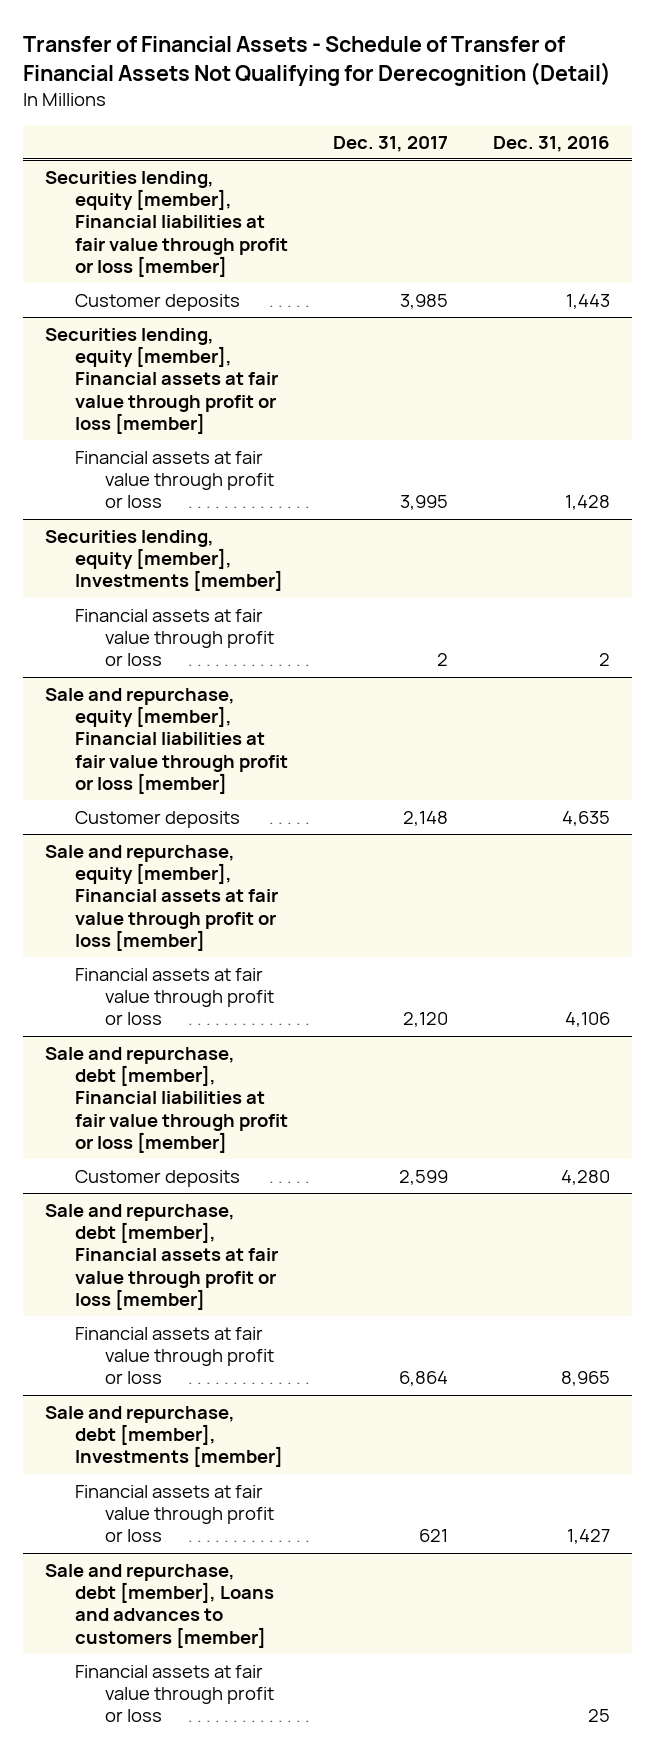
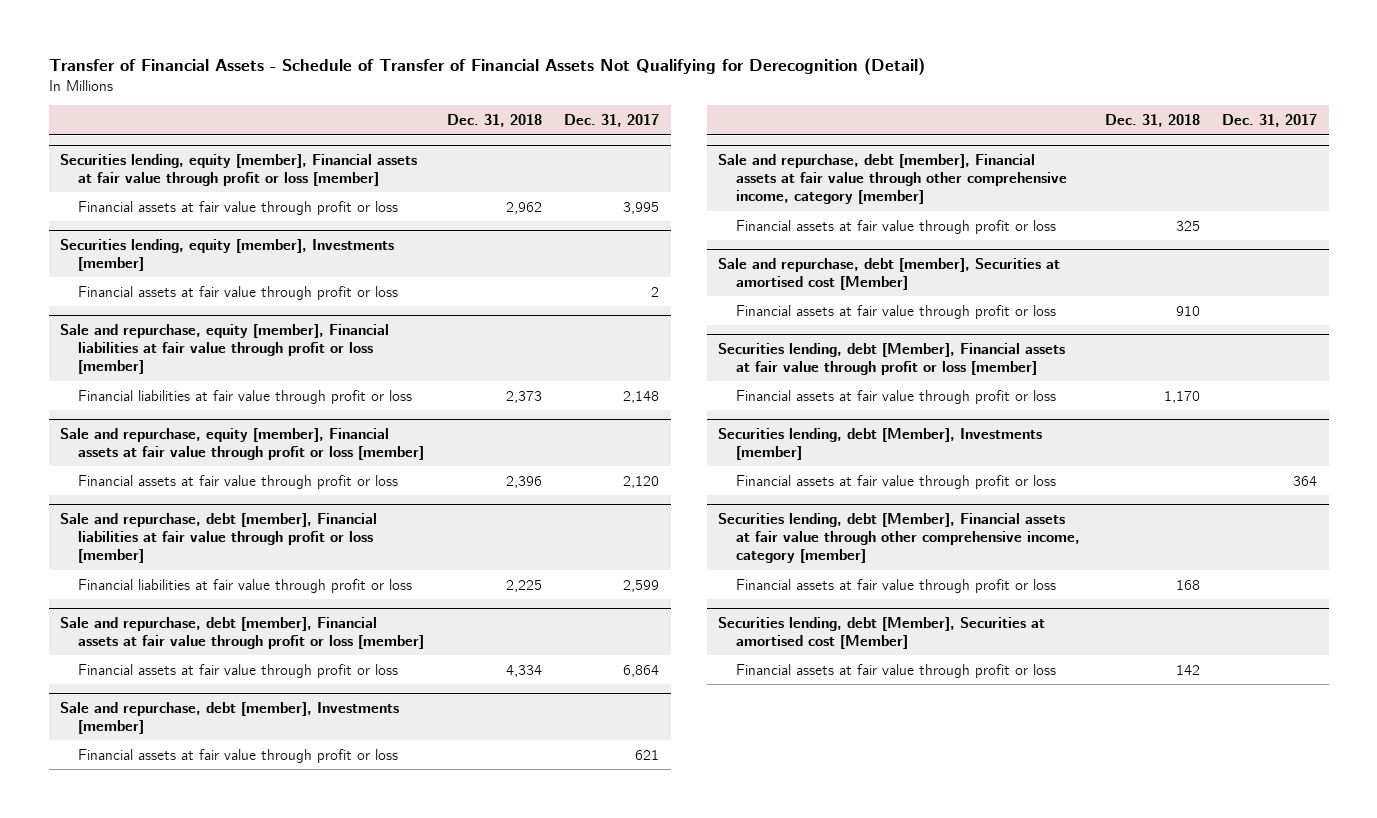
[492,135,610,152] Dec. 31, 2016 -> none
none -> [446,114,542,128] Dec. 31, 2018
[45,170,289,278] Securities lending, equity [member], Financial liabilities at fair value through profit or loss [member] -> none
[75,293,241,311] Customer deposits -> none
[75,810,241,828] Customer deposits -> [77,389,412,404] Financial liabilities at fair value through profit or loss
[75,1169,241,1187] Customer deposits -> [77,578,412,593] Financial liabilities at fair value through profit or loss
[45,1563,275,1648] Sale and repurchase, debt [member], Loans and advances to customers [member] -> none
none -> [718,153,1067,204] Sale and repurchase, debt [member], Financial assets at fair value through other comprehensive income, category [member]
none -> [718,257,1061,290] Sale and repurchase, debt [member], Securities at amortised cost [Member]
none -> [735,304,1056,319] Financial assets at fair value through profit or loss
none -> [718,342,1066,375] Securities lending, debt [Member], Financial assets at fair value through profit or loss [member]
none -> [735,389,1056,404] Financial assets at fair value through profit or loss
none -> [718,427,1043,460] Securities lending, debt [Member], Investments [member]
none -> [735,474,1056,489] Financial assets at fair value through profit or loss
none -> [718,512,1080,563] Securities lending, debt [Member], Financial assets at fair value through other comprehensive income, category [member]
none -> [735,578,1056,593] Financial assets at fair value through profit or loss
none -> [718,616,1046,649] Securities lending, debt [Member], Securities at amortised cost [Member]
none -> [735,663,1056,678] Financial assets at fair value through profit or loss

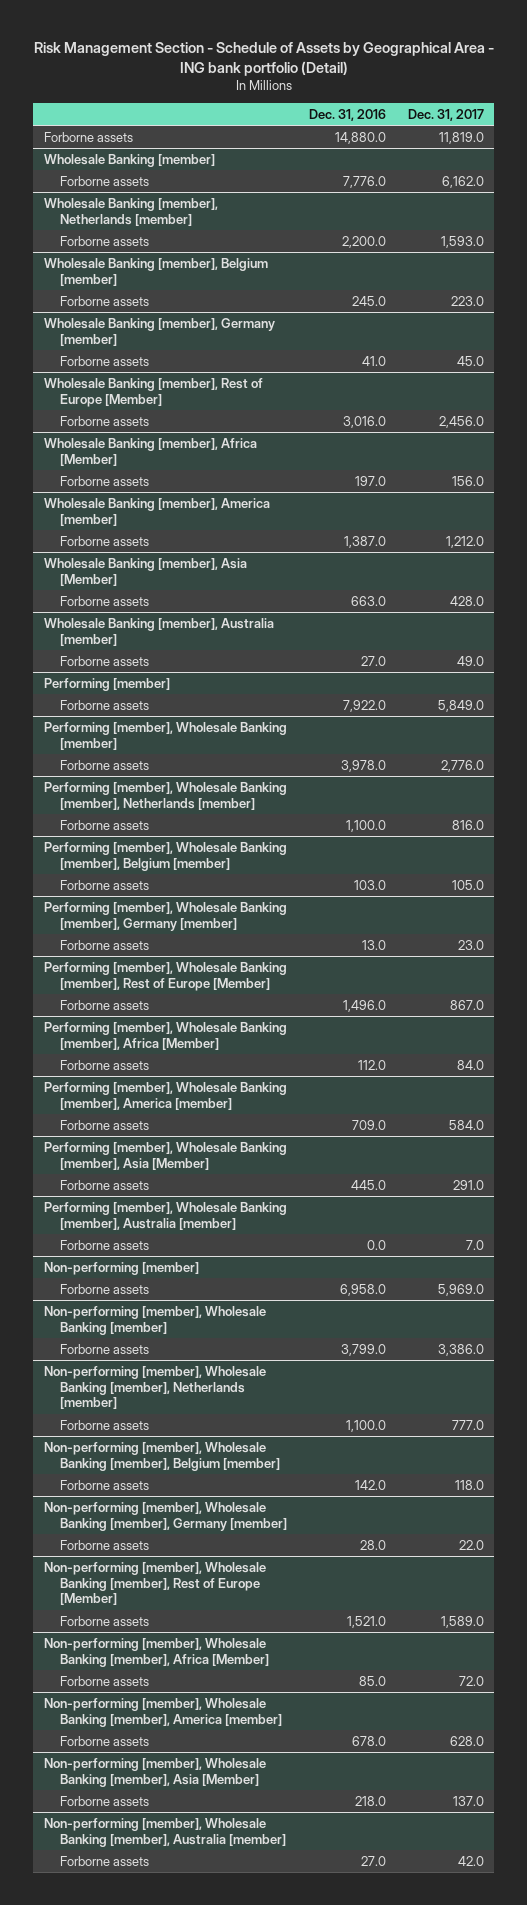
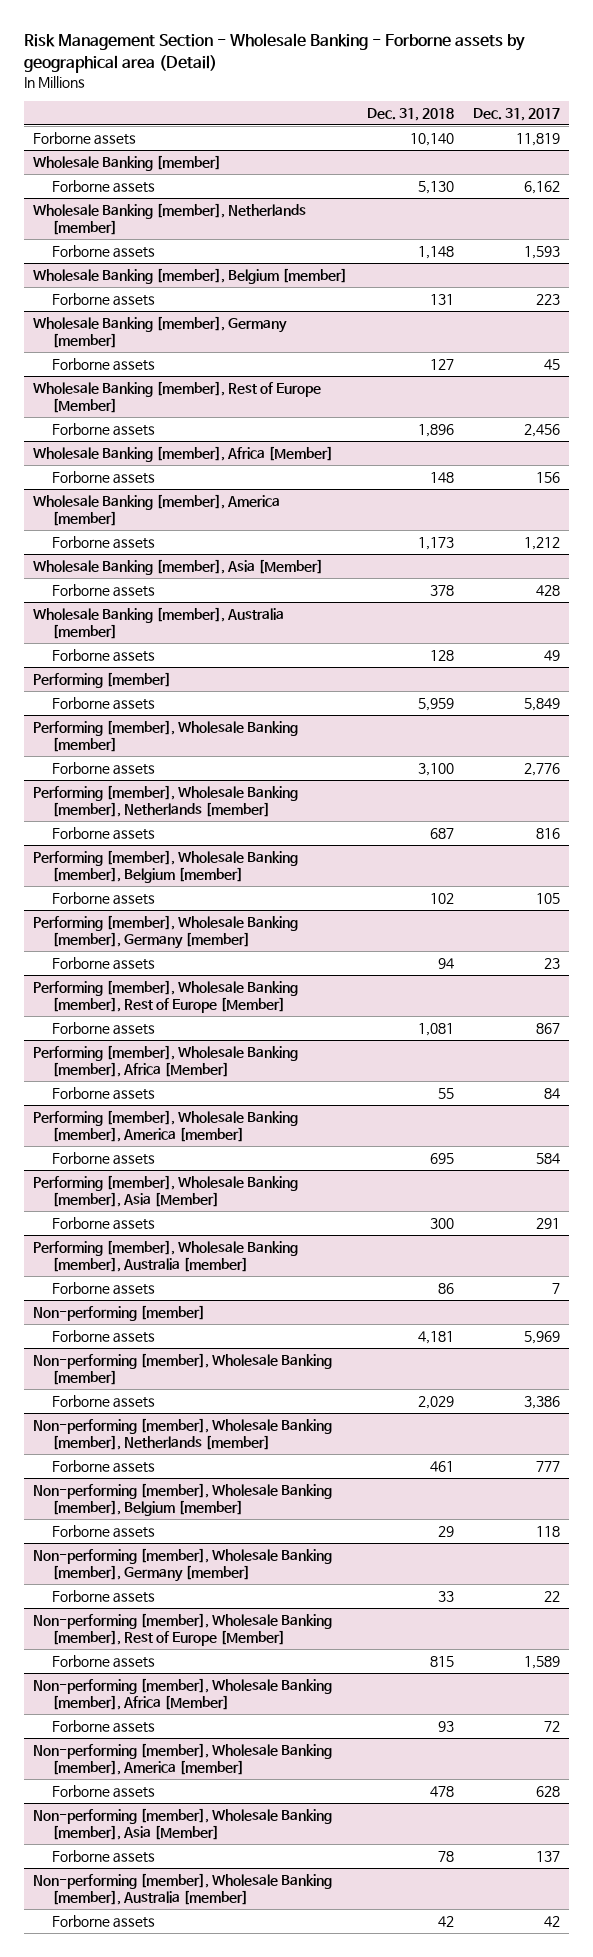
[33,41,494,76] Risk Management Section - Schedule of Assets by Geographical Area - ING bank portfolio (Detail) -> [23,32,525,73] Risk Management Section - Wholesale Banking - Forborne assets by geographical area (Detail)
[309,108,387,121] Dec. 31, 2016 -> none
none -> [366,107,454,121] Dec. 31, 2018
[438,131,484,144] 11,819.0 -> [515,133,560,147] 11,819
[441,175,484,188] 6,162.0 -> [523,181,560,195] 6,162
[440,235,484,248] 1,593.0 -> [523,246,560,260] 1,593
[450,295,484,306] 223.0 -> [535,294,560,306] 223
[456,355,484,366] 45.0 -> [543,359,560,371] 45
[438,415,484,428] 2,456.0 -> [523,424,560,438] 2,456
[451,475,484,486] 156.0 -> [535,472,560,484] 156
[445,535,484,548] 1,212.0 -> [523,537,560,551] 1,212
[449,595,484,606] 428.0 -> [535,585,560,597] 428
[456,655,484,666] 49.0 -> [543,650,560,662] 49
[437,699,484,712] 5,849.0 -> [523,698,560,712] 5,849
[440,759,484,772] 2,776.0 -> [523,763,560,777] 2,776
[451,819,484,830] 816.0 -> [535,828,560,840] 816
[451,879,484,890] 105.0 -> [535,893,560,905] 105
[457,939,484,950] 23.0 -> [543,958,560,970] 23
[449,999,484,1010] 867.0 -> [535,1023,560,1035] 867
[456,1059,484,1070] 84.0 -> [543,1088,560,1100] 84
[448,1119,484,1130] 584.0 -> [535,1153,560,1165] 584
[452,1179,484,1190] 291.0 -> [535,1218,560,1230] 291
[465,1239,484,1250] 7.0 -> [551,1283,560,1295] 7
[437,1283,484,1296] 5,969.0 -> [523,1331,560,1345] 5,969
[437,1343,484,1356] 3,386.0 -> [523,1396,560,1410] 3,386
[451,1419,484,1430] 777.0 -> [535,1461,560,1473] 777
[454,1479,484,1490] 118.0 -> [535,1526,560,1538] 118
[458,1539,484,1550] 22.0 -> [543,1591,560,1603] 22
[440,1615,484,1628] 1,589.0 -> [523,1656,560,1670] 1,589
[458,1675,484,1686] 72.0 -> [543,1721,560,1733] 72
[449,1735,484,1746] 628.0 -> [535,1786,560,1798] 628
[452,1795,484,1806] 137.0 -> [535,1851,560,1863] 137
[457,1855,484,1866] 42.0 -> [543,1916,560,1928] 42

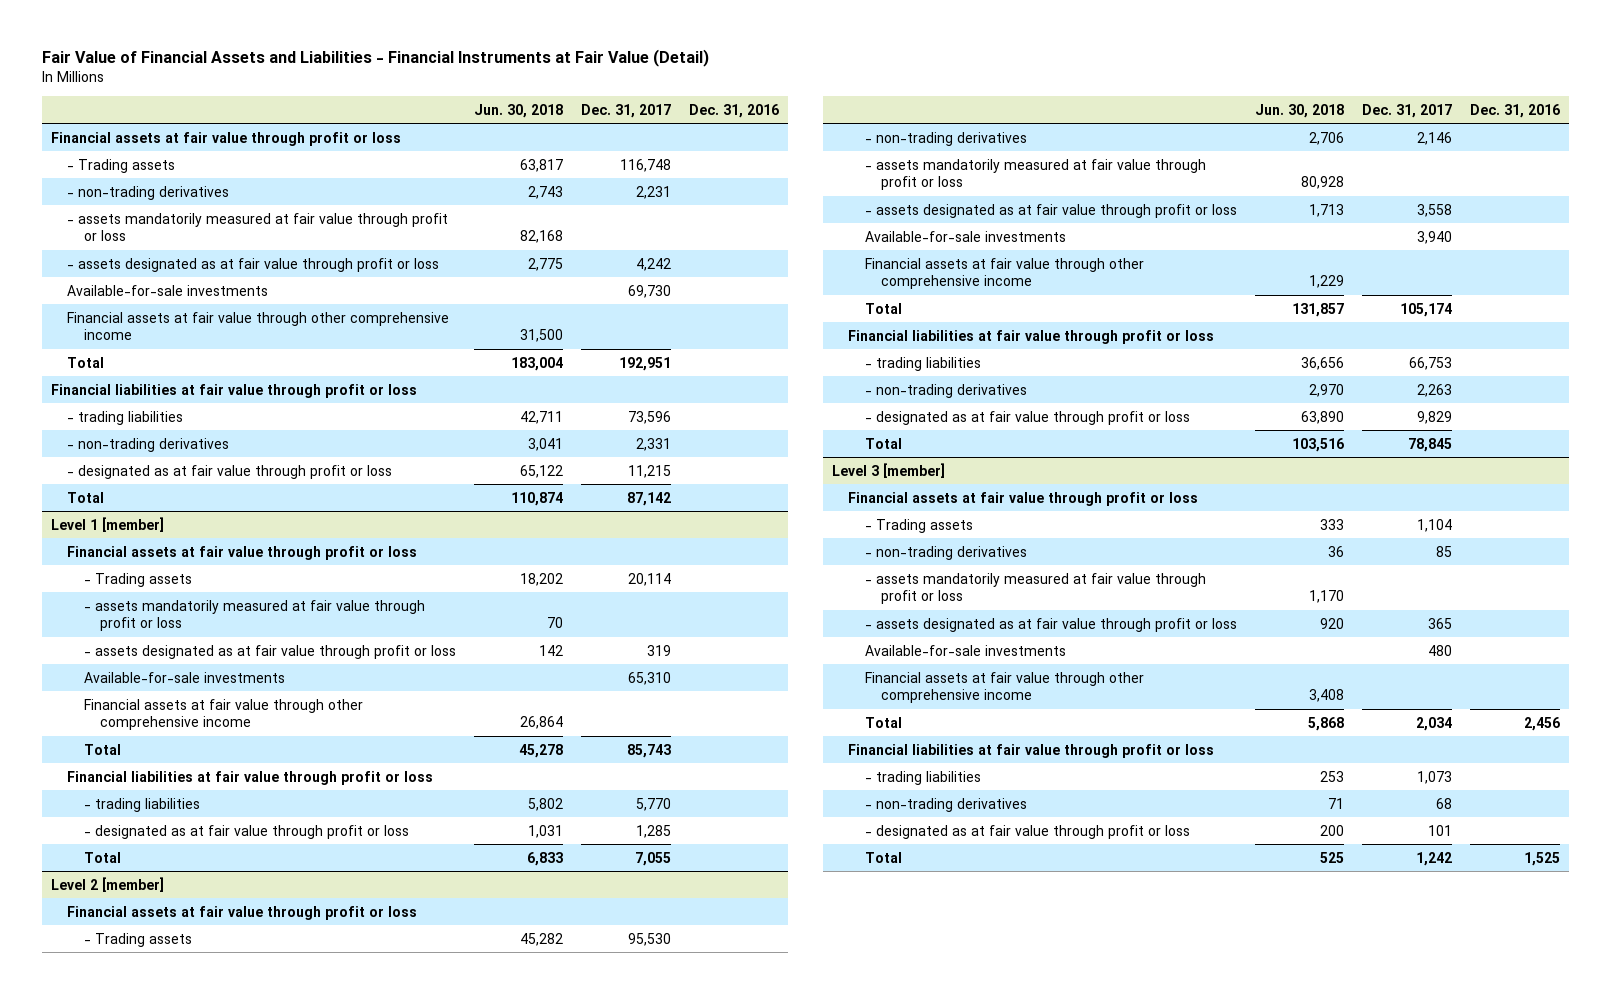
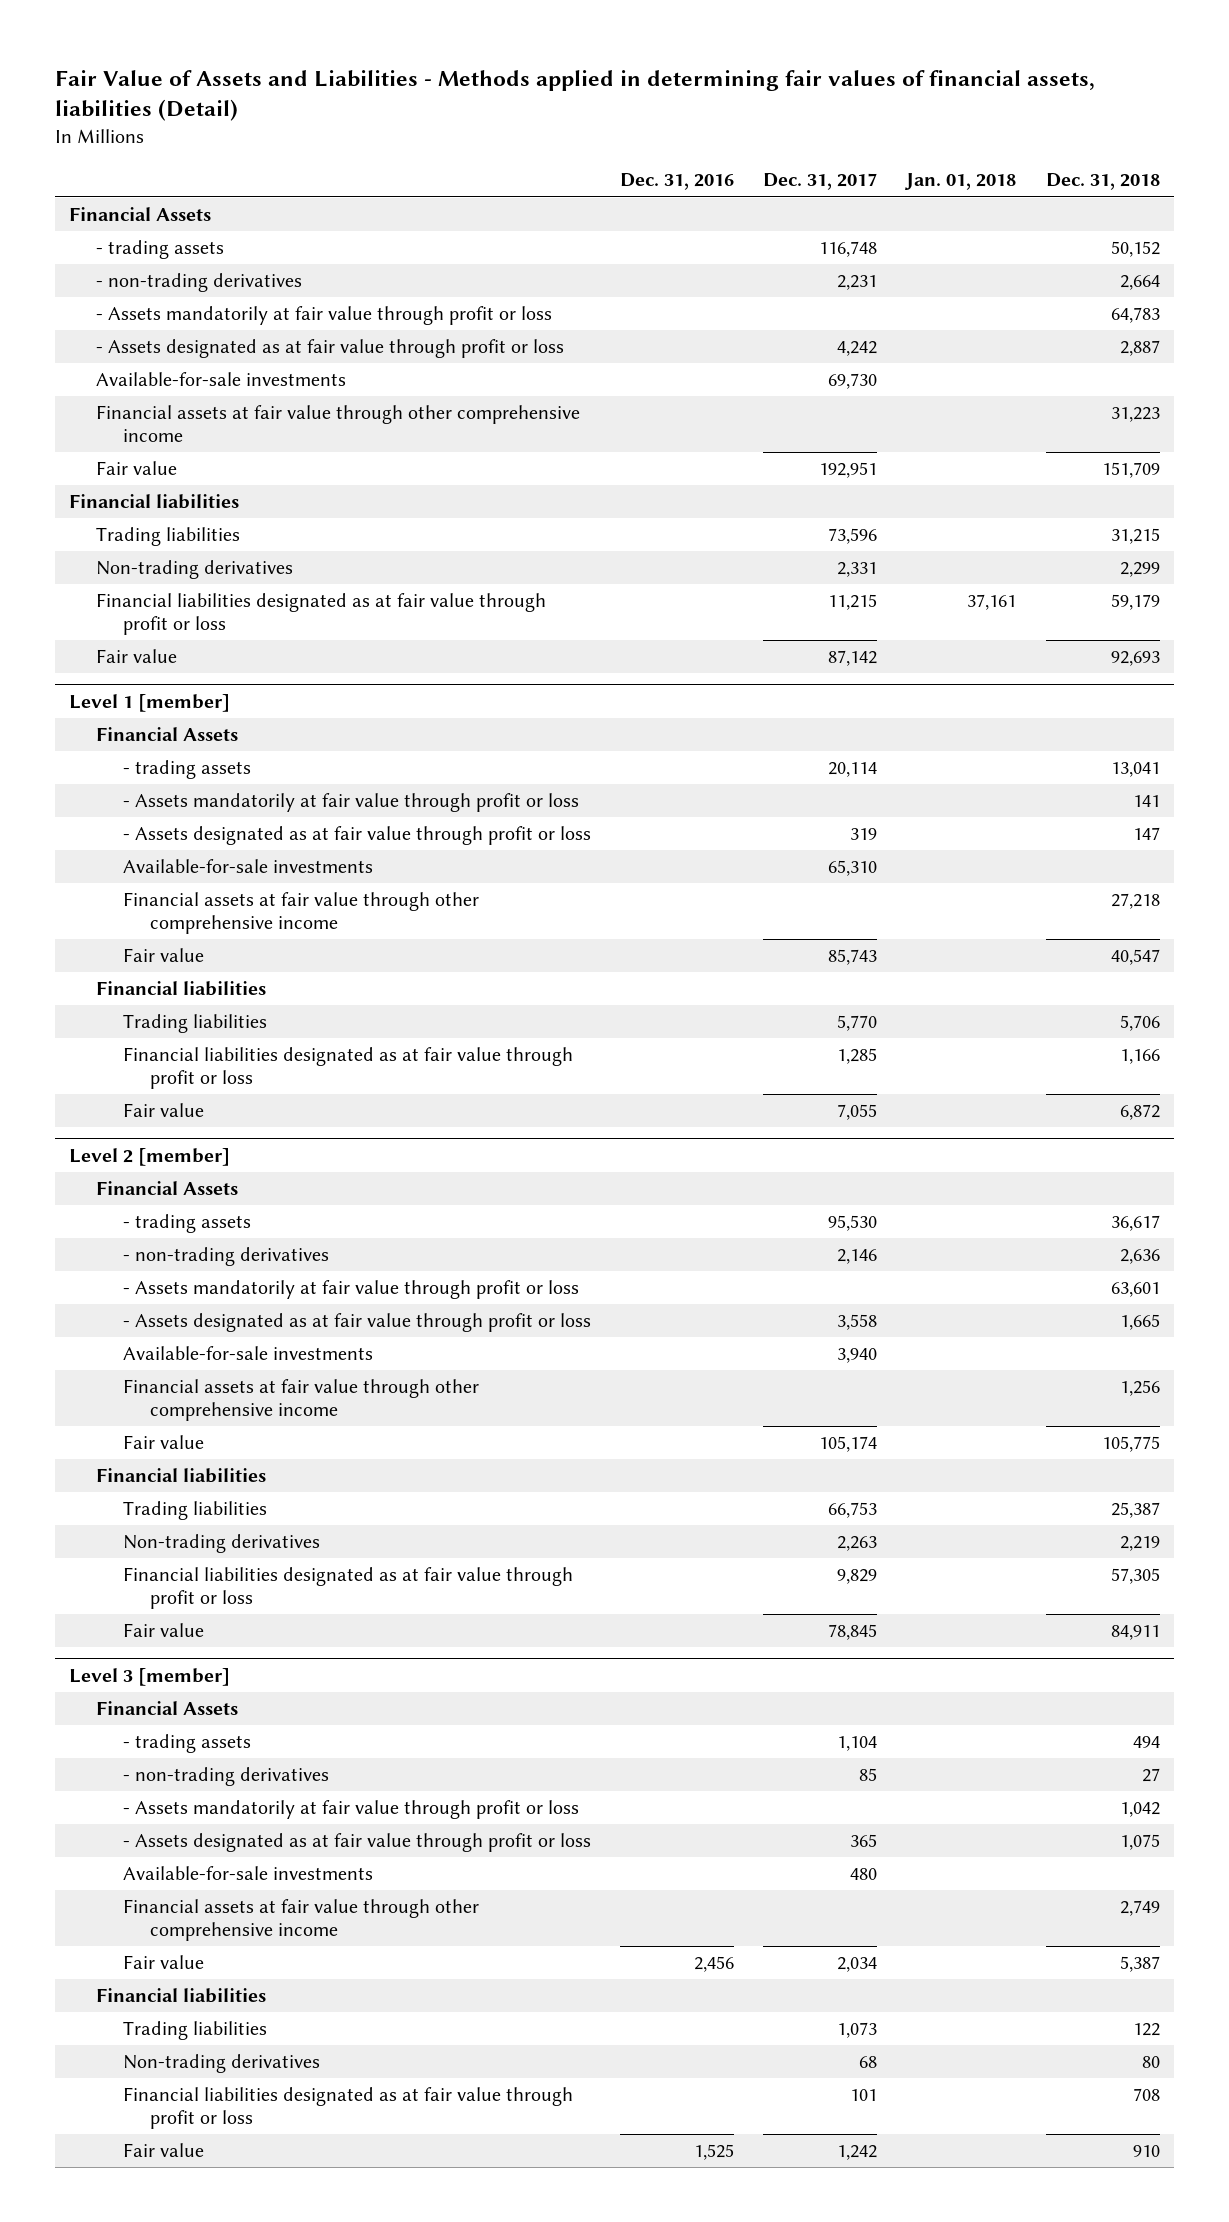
[41,49,709,68] Fair Value of Financial Assets and Liabilities - Financial Instruments at Fair Value (Detail) -> [54,69,1095,122] Fair Value of Assets and Liabilities - Methods applied in determining fair values of financial assets, liabilities (Detail)
[473,103,563,118] Jun. 30, 2018 -> none
none -> [904,173,1017,191] Jan. 01, 2018
none -> [1045,173,1160,191] Dec. 31, 2018
[50,131,401,146] Financial assets at fair value through profit or loss -> none
none -> [69,207,212,222] Financial Assets
[67,158,176,173] - Trading assets -> [96,240,225,260] - trading assets
[67,212,449,242] - assets mandatorily measured at fair value through profit or loss -> [96,306,553,326] - Assets mandatorily at fair value through profit or loss
[67,257,440,272] - assets designated as at fair value through profit or loss -> [96,339,565,359] - Assets designated as at fair value through profit or loss
[50,383,417,398] Financial liabilities at fair value through profit or loss -> none
[67,356,105,368] Total -> [96,461,178,476] Fair value
none -> [69,494,240,510] Financial liabilities
[67,410,184,425] - trading liabilities -> [96,527,241,547] Trading liabilities
[67,437,230,452] - non-trading derivatives -> [96,560,294,580] Non-trading derivatives
[67,464,393,479] - designated as at fair value through profit or loss -> [96,593,547,636] Financial liabilities designated as at fair value through profit or loss
[67,491,105,503] Total -> [96,649,178,664] Fair value
[67,545,418,560] Financial assets at fair value through profit or loss -> none
none -> [96,727,239,742] Financial Assets
[83,572,192,587] - Trading assets -> [122,760,251,780] - trading assets
[83,599,425,632] - assets mandatorily measured at fair value through profit or loss -> [122,793,579,813] - Assets mandatorily at fair value through profit or loss
[83,644,456,659] - assets designated as at fair value through profit or loss -> [122,826,591,846] - Assets designated as at fair value through profit or loss
[67,770,434,785] Financial liabilities at fair value through profit or loss -> none
[83,743,121,755] Total -> [122,948,204,963] Fair value
none -> [96,981,267,997] Financial liabilities
[83,797,200,812] - trading liabilities -> [122,1014,267,1034] Trading liabilities
[83,824,409,839] - designated as at fair value through profit or loss -> [122,1047,573,1090] Financial liabilities designated as at fair value through profit or loss
[83,851,121,863] Total -> [122,1103,204,1118] Fair value
[67,905,418,920] Financial assets at fair value through profit or loss -> none
none -> [96,1181,239,1196] Financial Assets
[83,932,192,947] - Trading assets -> [122,1214,251,1234] - trading assets
[864,158,1206,191] - assets mandatorily measured at fair value through profit or loss -> [122,1280,579,1300] - Assets mandatorily at fair value through profit or loss
[864,203,1237,218] - assets designated as at fair value through profit or loss -> [122,1313,591,1333] - Assets designated as at fair value through profit or loss
[848,329,1215,344] Financial liabilities at fair value through profit or loss -> none
[864,302,902,314] Total -> [122,1435,204,1450] Fair value
none -> [96,1468,267,1484] Financial liabilities
[864,356,981,371] - trading liabilities -> [122,1501,267,1521] Trading liabilities
[864,383,1027,398] - non-trading derivatives -> [122,1534,320,1554] Non-trading derivatives
[864,410,1190,425] - designated as at fair value through profit or loss -> [122,1567,573,1610] Financial liabilities designated as at fair value through profit or loss
[864,437,902,449] Total -> [122,1623,204,1638] Fair value
[848,491,1199,506] Financial assets at fair value through profit or loss -> none
none -> [96,1701,239,1716] Financial Assets
[864,518,973,533] - Trading assets -> [122,1734,251,1754] - trading assets
[864,572,1206,605] - assets mandatorily measured at fair value through profit or loss -> [122,1800,579,1820] - Assets mandatorily at fair value through profit or loss
[864,617,1237,632] - assets designated as at fair value through profit or loss -> [122,1833,591,1853] - Assets designated as at fair value through profit or loss
[848,743,1215,758] Financial liabilities at fair value through profit or loss -> none
[864,716,902,728] Total -> [122,1955,204,1970] Fair value
none -> [96,1988,267,2004] Financial liabilities
[864,770,981,785] - trading liabilities -> [122,2021,267,2041] Trading liabilities
[864,797,1027,812] - non-trading derivatives -> [122,2054,320,2074] Non-trading derivatives
[864,824,1190,839] - designated as at fair value through profit or loss -> [122,2087,573,2130] Financial liabilities designated as at fair value through profit or loss
[864,851,902,863] Total -> [122,2143,204,2158] Fair value

